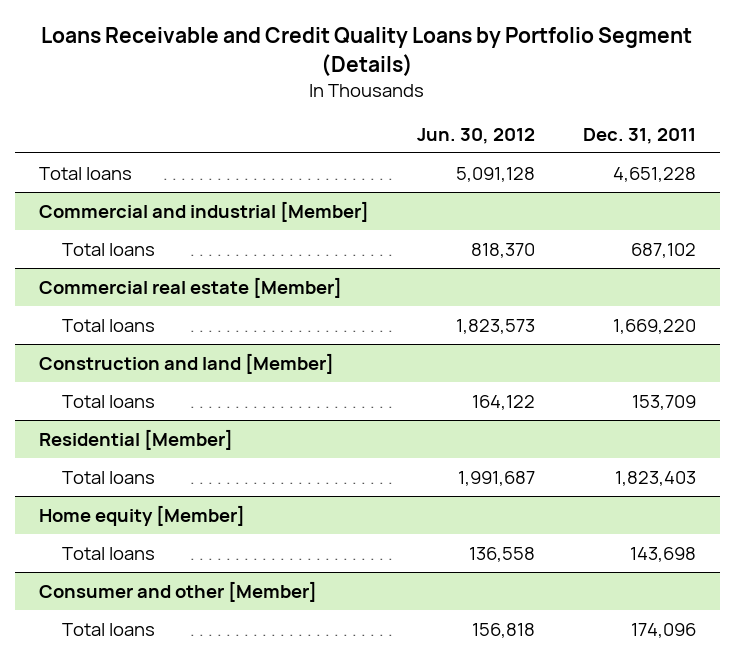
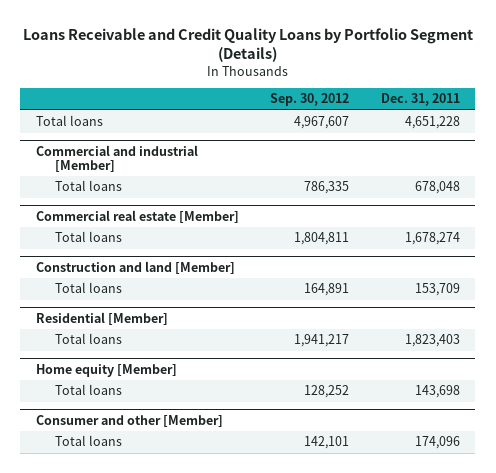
[416,127,535,144] Jun. 30, 2012 -> none
none -> [270,93,350,107] Sep. 30, 2012
[630,242,696,258] 687,102 -> [414,181,460,195] 678,048
[612,318,696,334] 1,669,220 -> [404,232,460,246] 1,678,274

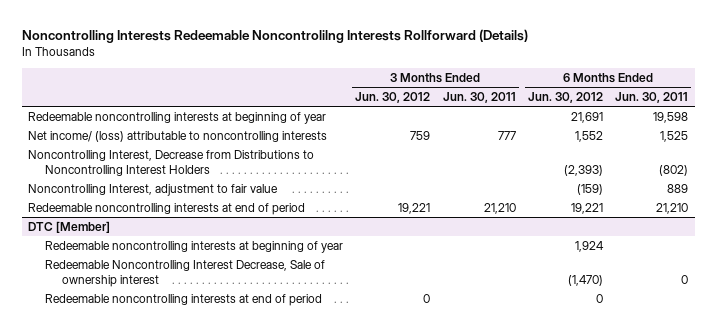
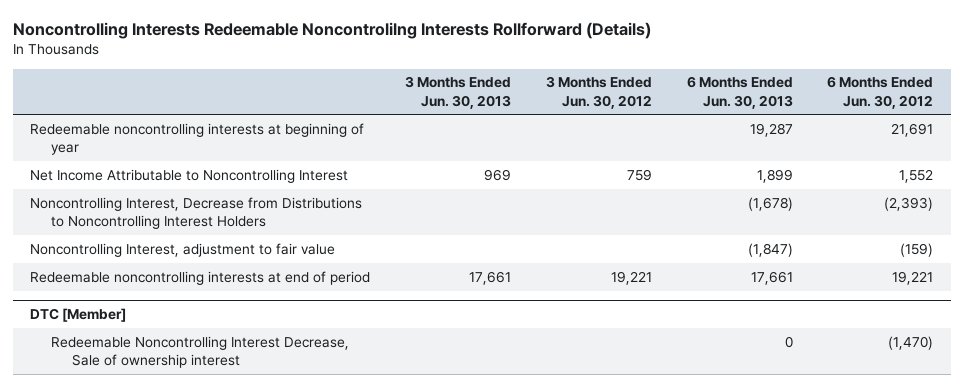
[442,92,516,104] Jun. 30, 2011 -> none
[615,92,689,104] Jun. 30, 2011 -> none
none -> [405,76,512,109] 3 Months Ended Jun. 30, 2013
none -> [686,76,793,109] 6 Months Ended Jun. 30, 2013
[27,130,327,142] Net income/ (loss) attributable to noncontrolling interests -> [30,168,349,183] Net Income Attributable to Noncontrolling Interest
[44,240,343,253] Redeemable noncontrolling interests at beginning of year -> none
[44,293,322,306] Redeemable noncontrolling interests at end of period -> none

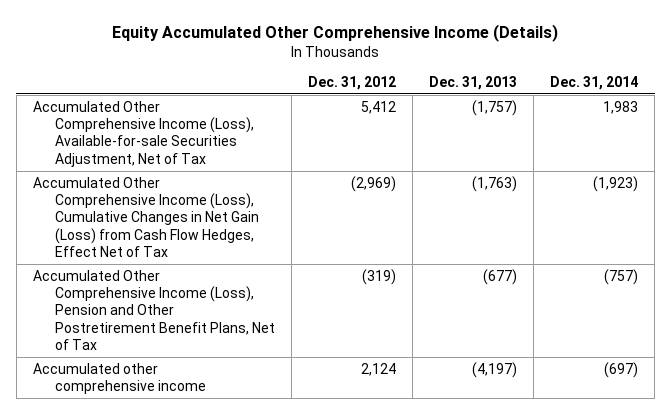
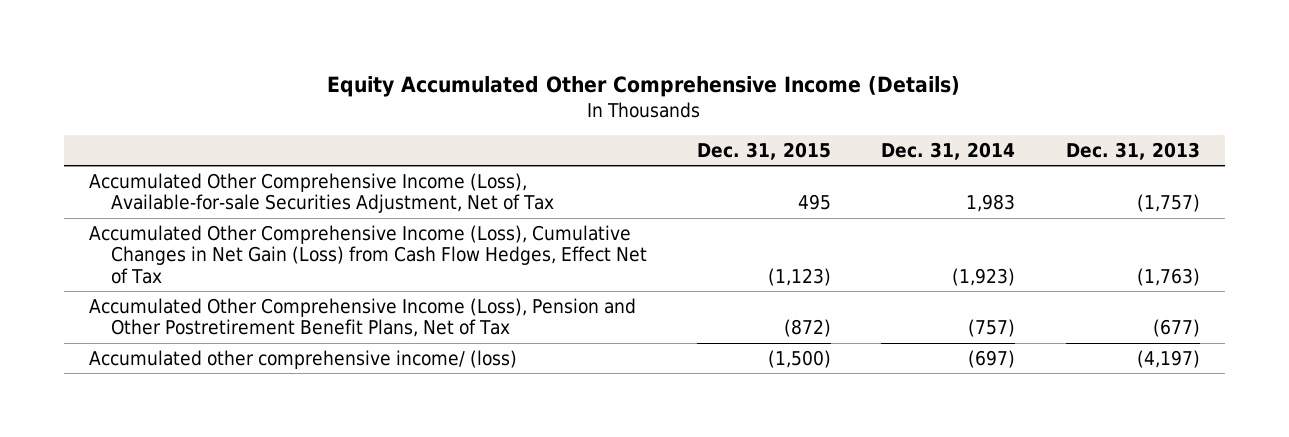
[307,75,396,90] Dec. 31, 2012 -> none
none -> [697,141,832,160] Dec. 31, 2015
[32,362,206,395] Accumulated other comprehensive income -> [88,349,517,369] Accumulated other comprehensive income/ (loss)

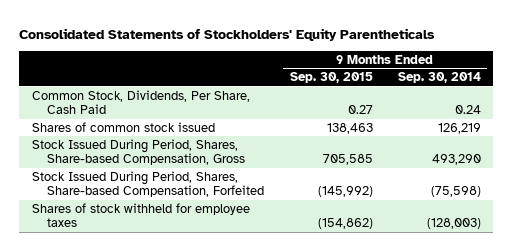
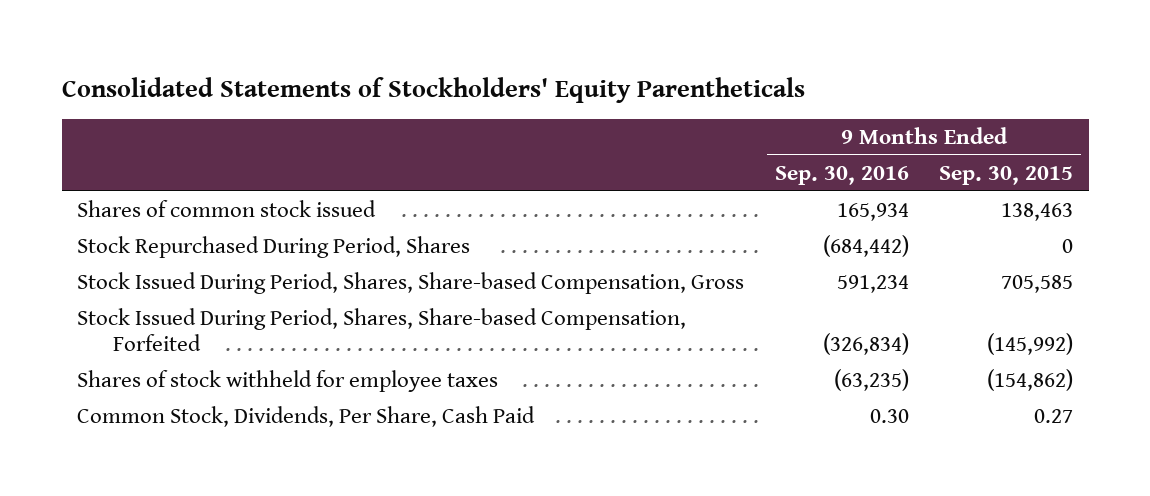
[397,72,481,84] Sep. 30, 2014 -> none
none -> [774,165,909,185] Sep. 30, 2016
none -> [76,235,470,258] Stock Repurchased During Period, Shares
[31,89,250,115] Common Stock, Dividends, Per Share, Cash Paid -> [76,405,535,427] Common Stock, Dividends, Per Share, Cash Paid

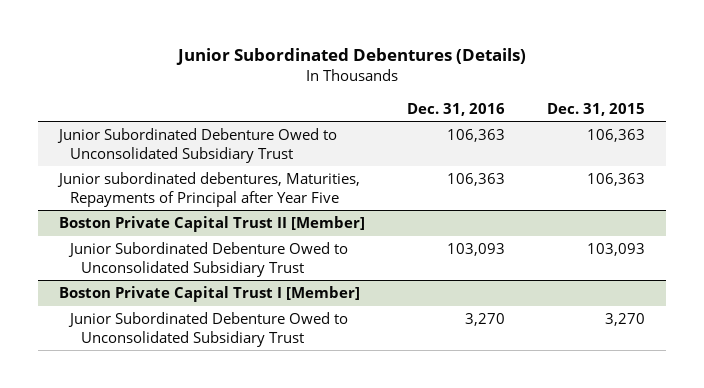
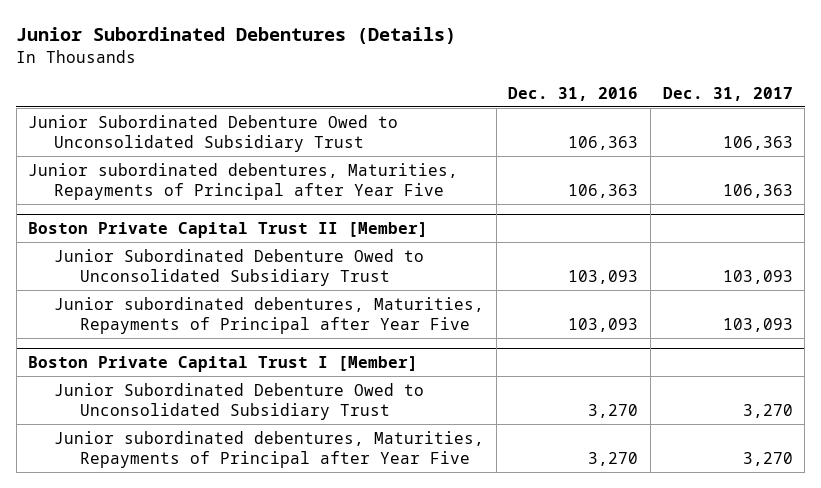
[546,102,645,116] Dec. 31, 2015 -> none
none -> [662,87,793,102] Dec. 31, 2017
none -> [53,296,484,335] Junior subordinated debentures, Maturities, Repayments of Principal after Year Five
none -> [53,430,484,469] Junior subordinated debentures, Maturities, Repayments of Principal after Year Five

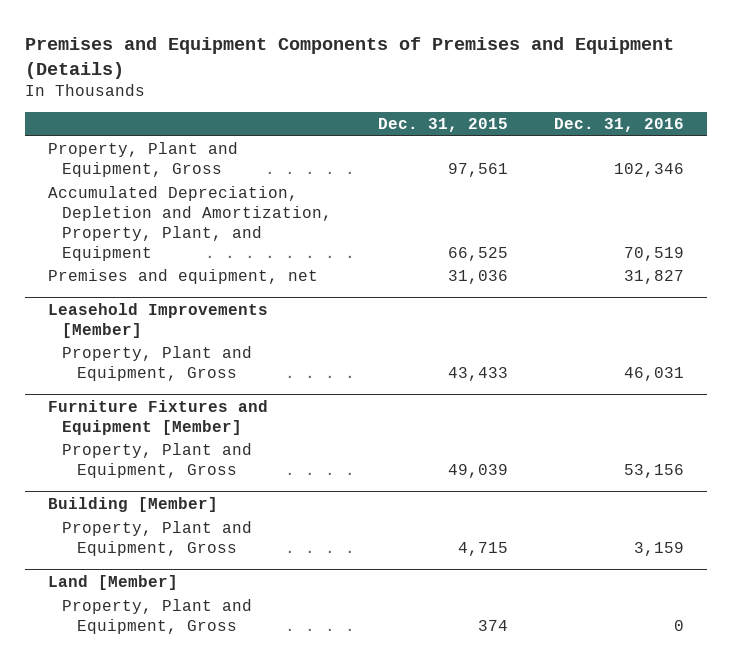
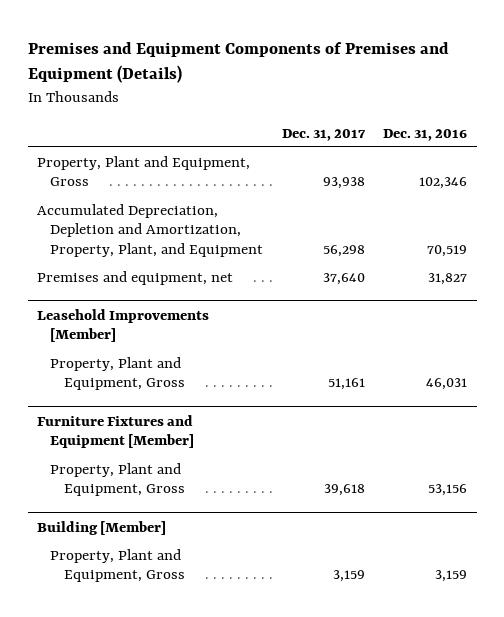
[378,118,509,133] Dec. 31, 2015 -> none
none -> [281,128,366,141] Dec. 31, 2017
[48,575,179,591] Land [Member] -> none
[62,599,253,634] Property, Plant and Equipment, Gross -> none

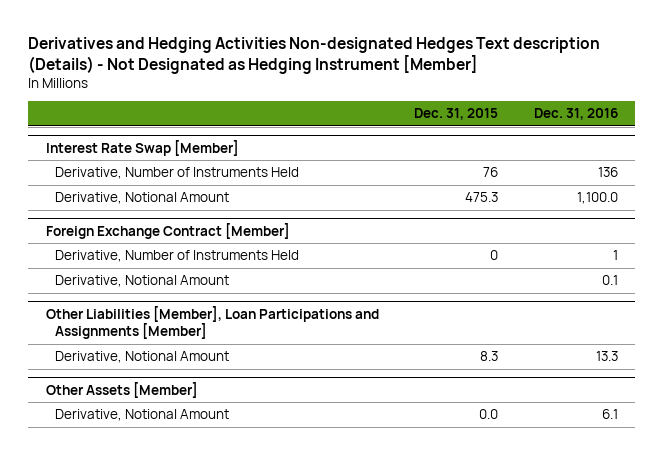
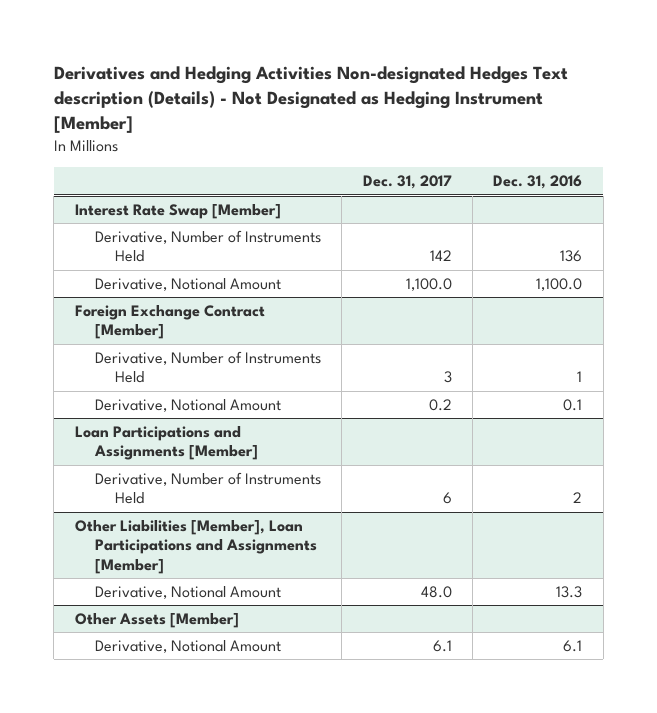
[414,108,499,121] Dec. 31, 2015 -> none
none -> [362,175,452,190] Dec. 31, 2017
none -> [74,426,258,461] Loan Participations and Assignments [Member]
none -> [94,472,321,505] Derivative, Number of Instruments Held

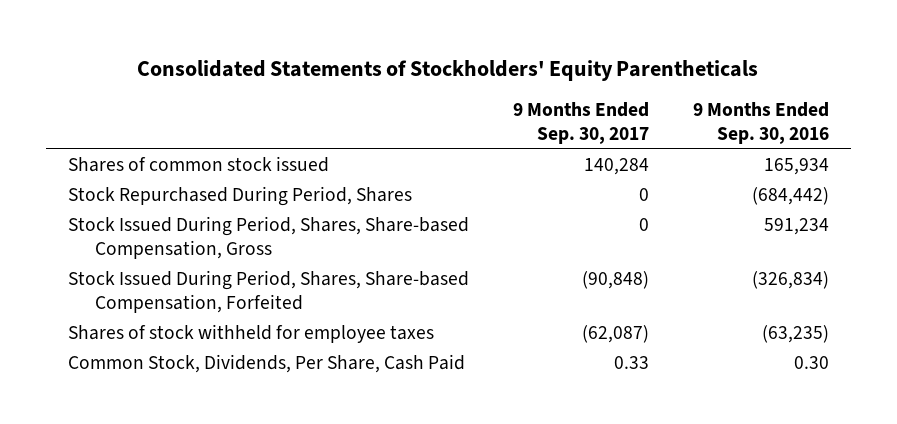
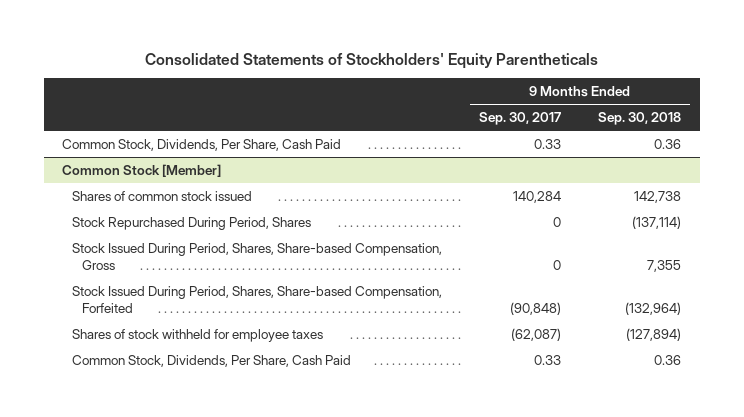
[693,102,830,145] 9 Months Ended Sep. 30, 2016 -> none
none -> [598,112,682,126] Sep. 30, 2018
none -> [62,138,342,151] Common Stock, Dividends, Per Share, Cash Paid
none -> [62,163,222,177] Common Stock [Member]

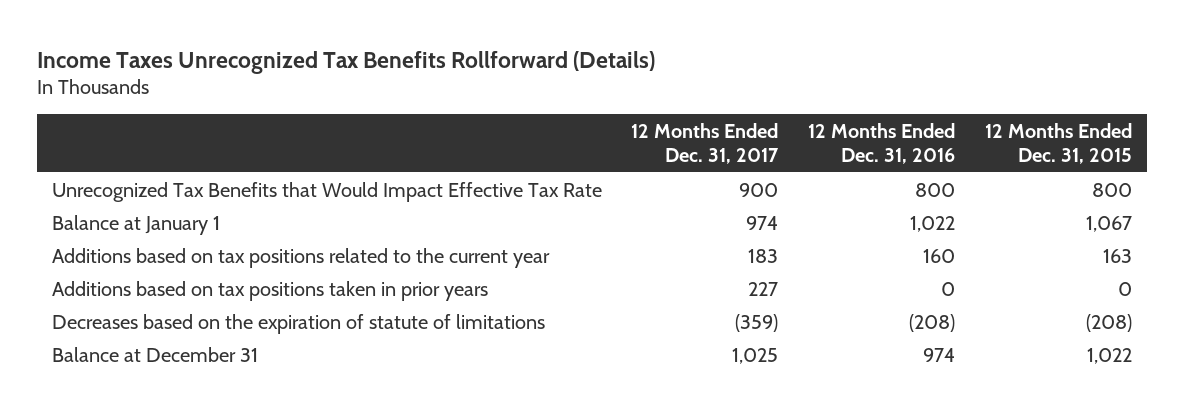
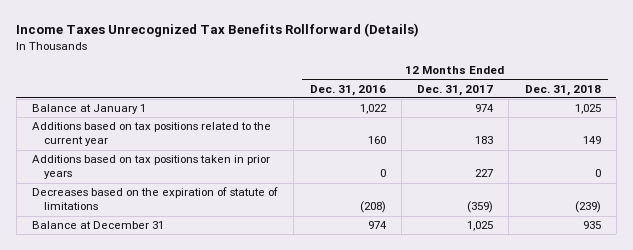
[985,123,1133,165] 12 Months Ended Dec. 31, 2015 -> none
none -> [524,84,601,96] Dec. 31, 2018
[51,181,602,202] Unrecognized Tax Benefits that Would Impact Effective Tax Rate -> none

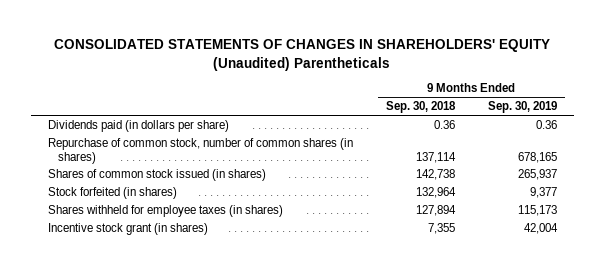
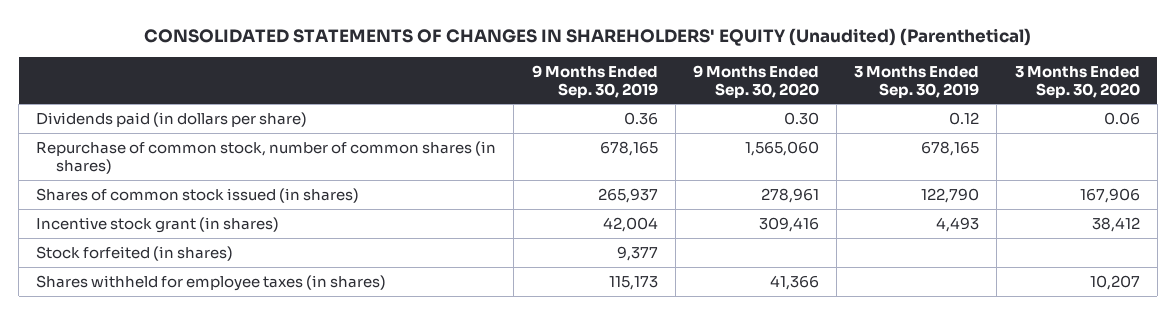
[54,39,551,71] CONSOLIDATED STATEMENTS OF CHANGES IN SHAREHOLDERS' EQUITY (Unaudited) Parentheticals -> [143,27,1031,46] CONSOLIDATED STATEMENTS OF CHANGES IN SHAREHOLDERS' EQUITY (Unaudited) (Parenthetical)
[385,101,456,114] Sep. 30, 2018 -> none
none -> [692,64,819,98] 9 Months Ended Sep. 30, 2020
none -> [854,65,980,98] 3 Months Ended Sep. 30, 2019
none -> [1014,65,1140,98] 3 Months Ended Sep. 30, 2020
[47,222,208,235] Incentive stock grant (in shares) -> [36,216,280,233] Incentive stock grant (in shares)

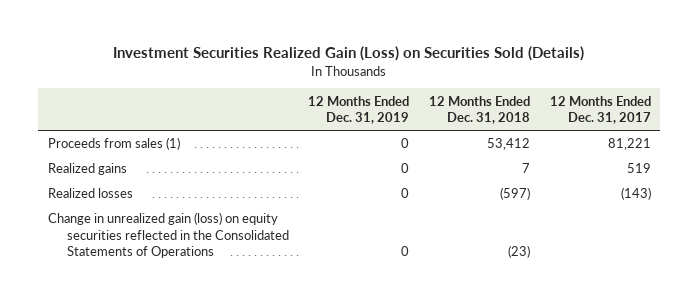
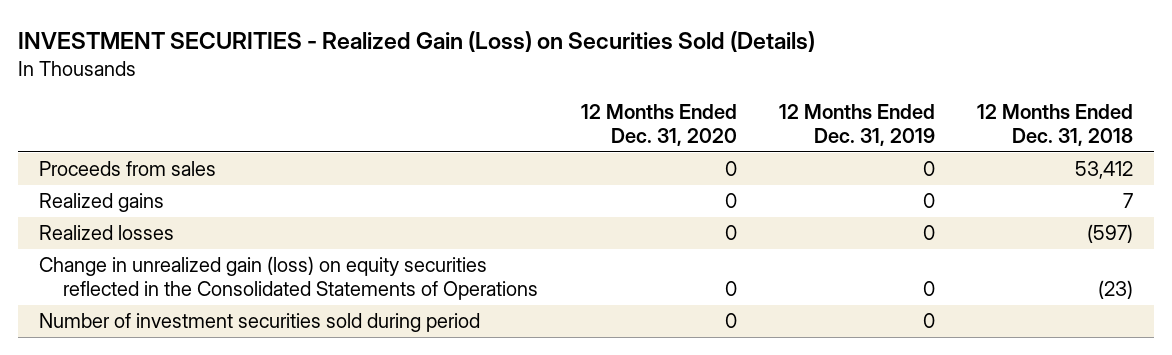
[113,46,585,62] Investment Securities Realized Gain (Loss) on Securities Sold (Details) -> [17,30,815,52] INVESTMENT SECURITIES - Realized Gain (Loss) on Securities Sold (Details)
[549,95,651,125] 12 Months Ended Dec. 31, 2017 -> none
none -> [580,103,737,146] 12 Months Ended Dec. 31, 2020
[48,137,181,151] Proceeds from sales (1) -> [39,161,217,177] Proceeds from sales
none -> [39,313,481,333] Number of investment securities sold during period

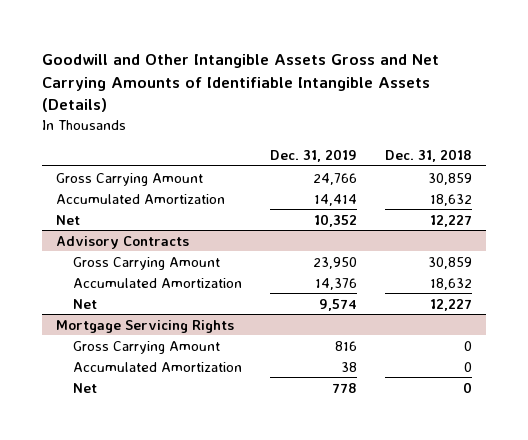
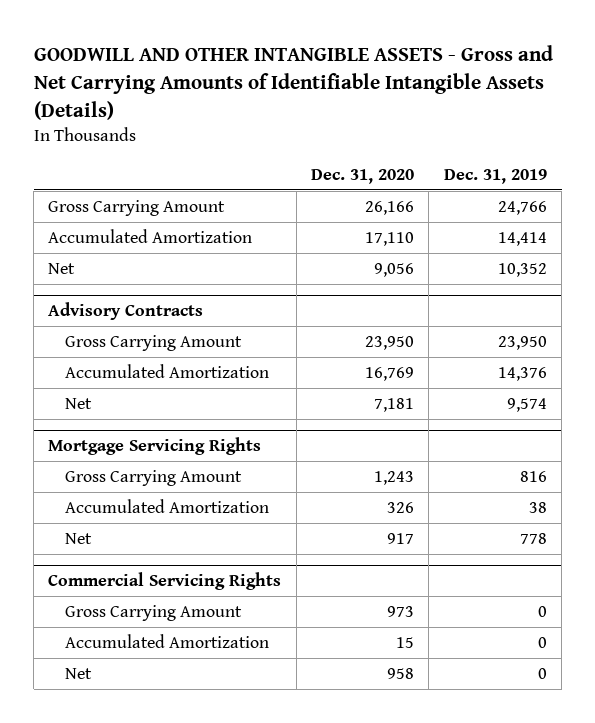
[42,54,440,113] Goodwill and Other Intangible Assets Gross and Net Carrying Amounts of Identifiable Intangible Assets (Details) -> [33,45,553,120] GOODWILL AND OTHER INTANGIBLE ASSETS - Gross and Net Carrying Amounts of Identifiable Intangible Assets (Details)
[384,148,472,162] Dec. 31, 2018 -> none
none -> [311,168,415,184] Dec. 31, 2020
none -> [48,572,282,591] Commercial Servicing Rights
none -> [64,604,242,621] Gross Carrying Amount
none -> [64,633,269,648] Accumulated Amortization
none -> [64,667,92,679] Net

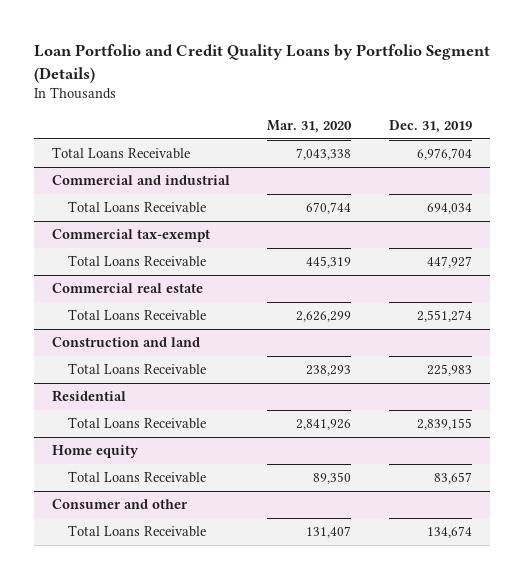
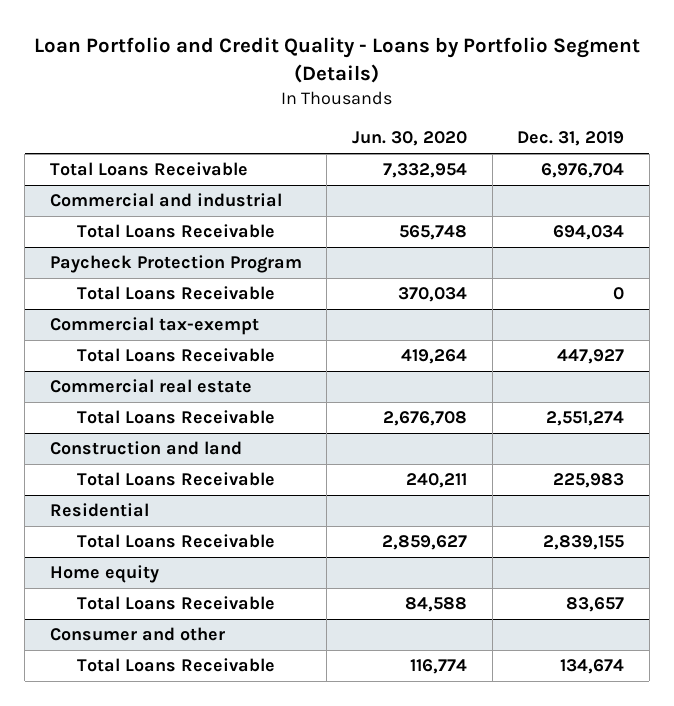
[33,44,490,83] Loan Portfolio and Credit Quality Loans by Portfolio Segment (Details) -> [33,37,640,83] Loan Portfolio and Credit Quality - Loans by Portfolio Segment (Details)
[267,120,353,134] Mar. 31, 2020 -> none
none -> [351,131,467,147] Jun. 30, 2020
none -> [49,255,302,274] Paycheck Protection Program
none -> [77,286,276,301] Total Loans Receivable

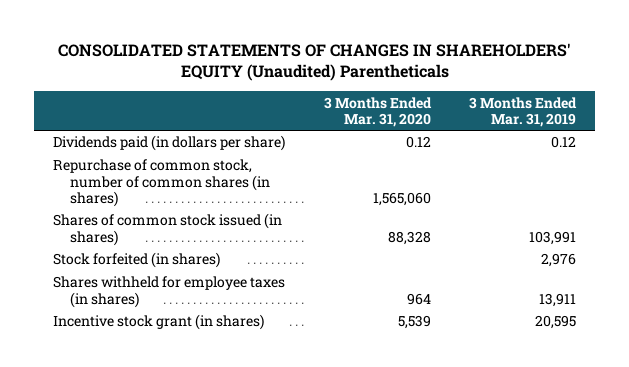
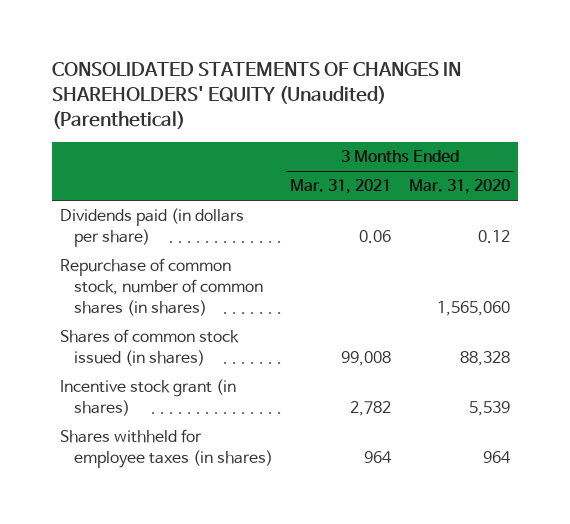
[57,42,571,82] CONSOLIDATED STATEMENTS OF CHANGES IN SHAREHOLDERS' EQUITY (Unaudited) Parentheticals -> [51,62,461,129] CONSOLIDATED STATEMENTS OF CHANGES IN SHAREHOLDERS' EQUITY (Unaudited) (Parenthetical)
[468,96,577,127] 3 Months Ended Mar. 31, 2019 -> none
none -> [290,179,392,195] Mar. 31, 2021
[53,252,221,269] Stock forfeited (in shares) -> none
[53,276,286,308] Shares withheld for employee taxes (in shares) -> [60,429,274,469] Shares withheld for employee taxes (in shares)

